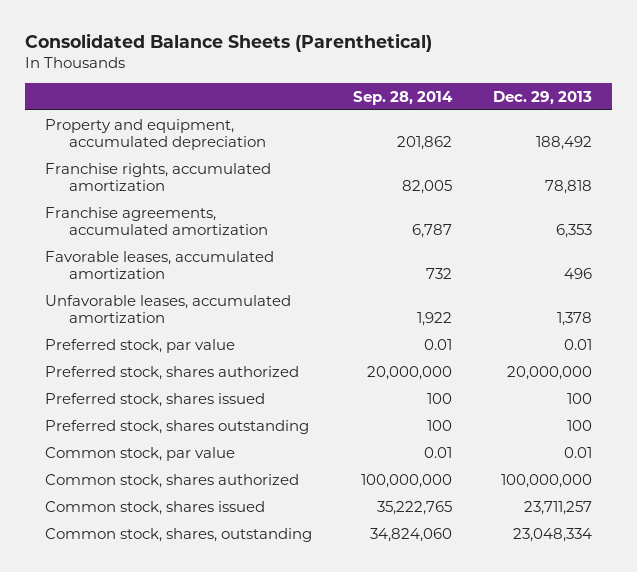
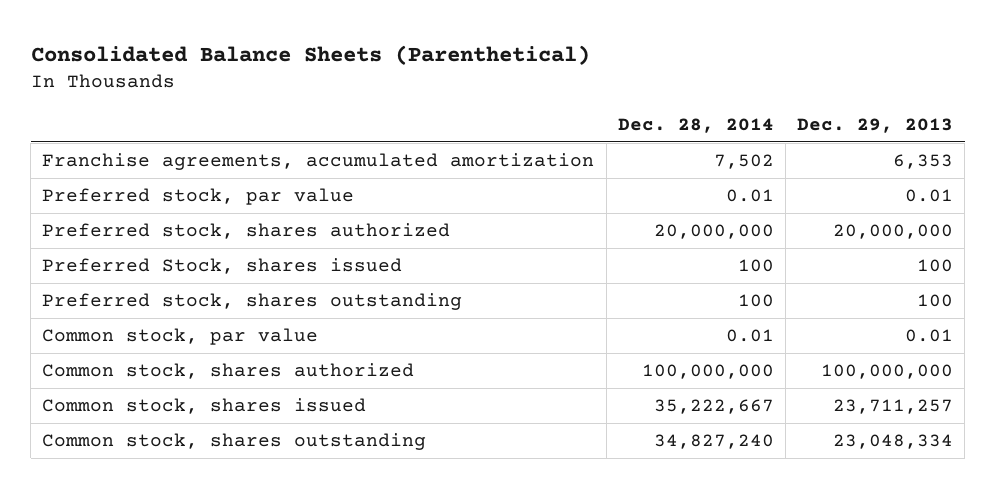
[352,90,453,105] Sep. 28, 2014 -> none
none -> [617,117,774,133] Dec. 28, 2014
[45,118,266,150] Property and equipment, accumulated depreciation -> none
[45,162,272,191] Franchise rights, accumulated amortization -> none
[45,250,275,279] Favorable leases, accumulated amortization -> none
[45,294,292,323] Unfavorable leases, accumulated amortization -> none
[45,392,266,407] Preferred stock, shares issued -> [42,258,403,275] Preferred Stock, shares issued
[45,527,313,542] Common stock, shares, outstanding -> [42,433,427,451] Common stock, shares outstanding

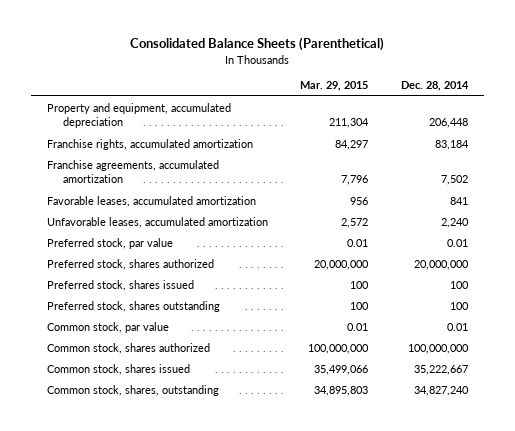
[796,117,953,133] Dec. 29, 2013 -> none
none -> [300,81,369,92] Mar. 29, 2015
none -> [47,102,232,129] Property and equipment, accumulated depreciation
none -> [47,138,254,150] Franchise rights, accumulated amortization
none -> [47,195,257,207] Favorable leases, accumulated amortization
none -> [47,216,269,228] Unfavorable leases, accumulated amortization
[42,258,403,275] Preferred Stock, shares issued -> [47,279,195,291] Preferred stock, shares issued
[42,433,427,451] Common stock, shares outstanding -> [47,384,220,396] Common stock, shares, outstanding

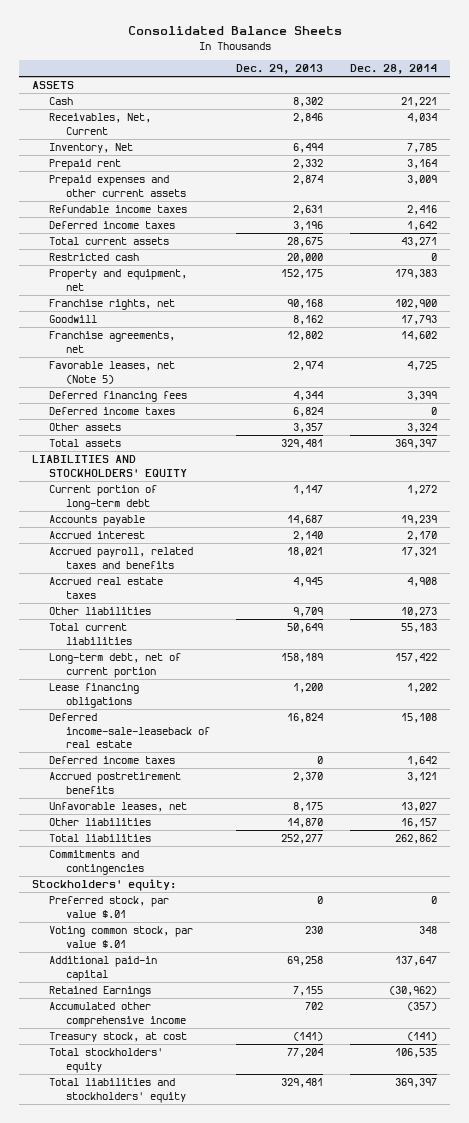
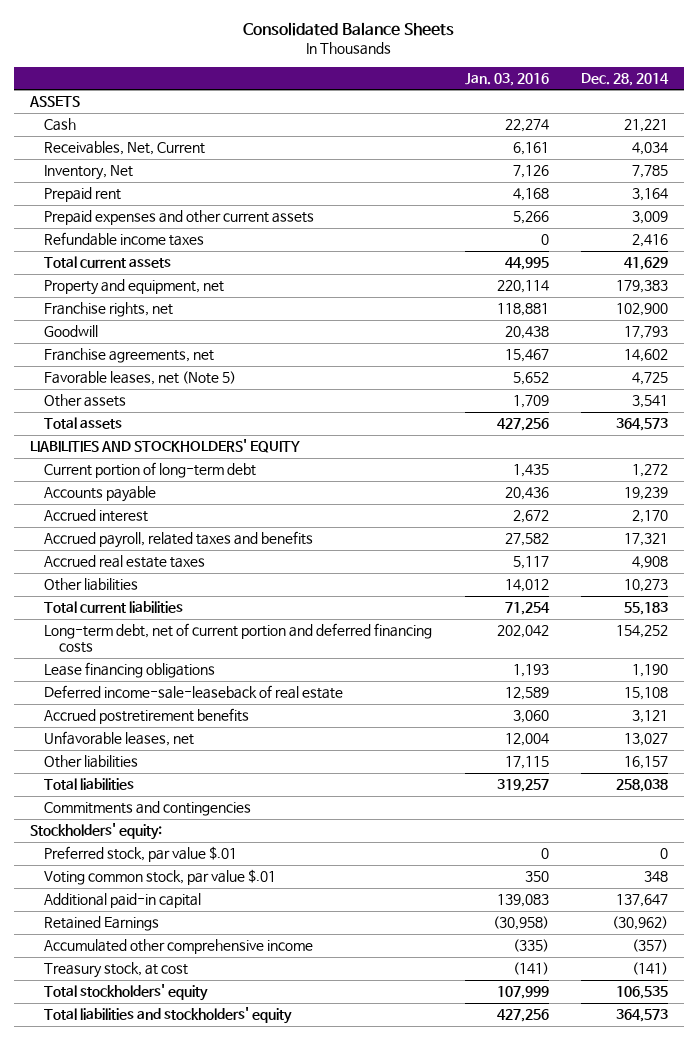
[236,64,324,75] Dec. 29, 2013 -> none
none -> [464,72,549,86] Jan. 03, 2016
[49,221,176,230] Deferred income taxes -> none
[49,253,140,262] Restricted cash -> none
[400,237,437,248] 43,271 -> [624,257,669,271] 41,629
[49,391,188,403] Deferred financing fees -> none
[49,407,176,416] Deferred income taxes -> none
[406,423,437,434] 3,324 -> [632,395,669,409] 3,541
[394,439,437,450] 369,397 -> [616,418,669,432] 364,573
[49,653,182,678] Long-term debt, net of current portion -> [44,623,433,654] Long-term debt, net of current portion and deferred financing costs
[394,653,437,664] 157,422 -> [616,625,669,639] 154,252
[406,683,437,694] 1,202 -> [632,664,669,678] 1,190
[49,756,176,765] Deferred income taxes -> none
[394,834,437,845] 262,862 -> [616,779,669,793] 258,038
[394,1078,437,1089] 369,397 -> [616,1009,669,1023] 364,573

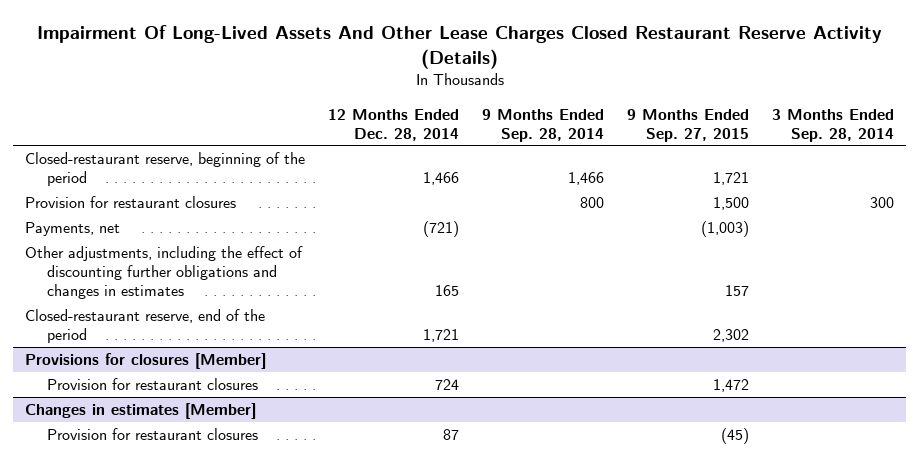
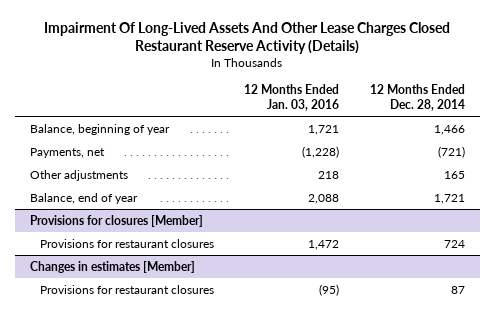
[482,108,605,142] 9 Months Ended Sep. 28, 2014 -> none
[627,108,750,142] 9 Months Ended Sep. 27, 2015 -> none
[772,108,895,142] 3 Months Ended Sep. 28, 2014 -> none
none -> [244,83,340,111] 12 Months Ended Jan. 03, 2016
[24,196,236,209] Provision for restaurant closures -> none
[24,152,305,187] Closed-restaurant reserve, beginning of the period -> [29,123,170,135] Balance, beginning of year
[24,246,303,299] Other adjustments, including the effect of discounting further obligations and changes in estimates -> [29,169,128,181] Other adjustments
[24,309,265,344] Closed-restaurant reserve, end of the period -> [29,192,138,204] Balance, end of year
[46,378,258,391] Provision for restaurant closures -> [40,238,215,248] Provisions for restaurant closures
[46,428,258,441] Provision for restaurant closures -> [40,284,215,294] Provisions for restaurant closures

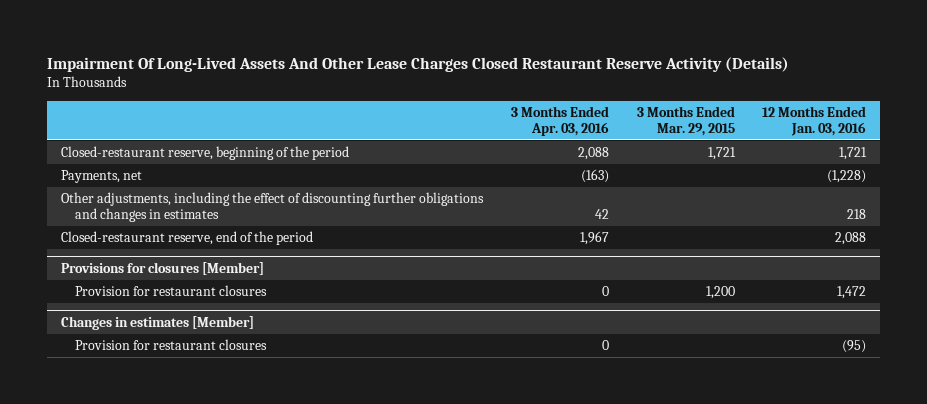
[369,83,465,111] 12 Months Ended Dec. 28, 2014 -> none
none -> [510,105,609,136] 3 Months Ended Apr. 03, 2016
none -> [636,105,735,136] 3 Months Ended Mar. 29, 2015
[29,123,170,135] Balance, beginning of year -> [61,146,350,161] Closed-restaurant reserve, beginning of the period
[29,169,128,181] Other adjustments -> [61,192,485,223] Other adjustments, including the effect of discounting further obligations and changes in estimates
[29,192,138,204] Balance, end of year -> [61,231,314,246] Closed-restaurant reserve, end of the period
[40,238,215,248] Provisions for restaurant closures -> [74,285,267,297] Provision for restaurant closures
[40,284,215,294] Provisions for restaurant closures -> [74,339,267,351] Provision for restaurant closures

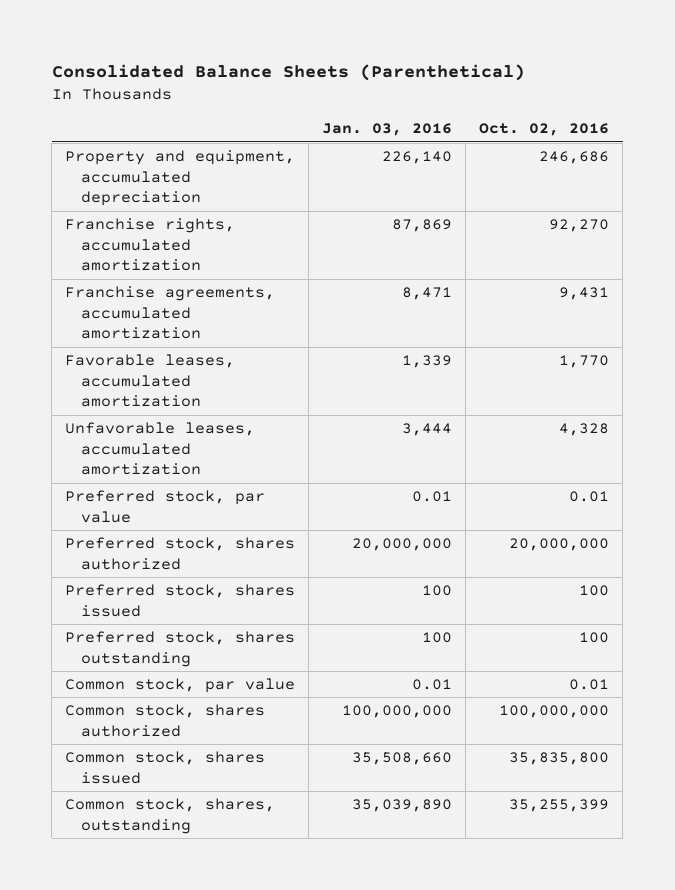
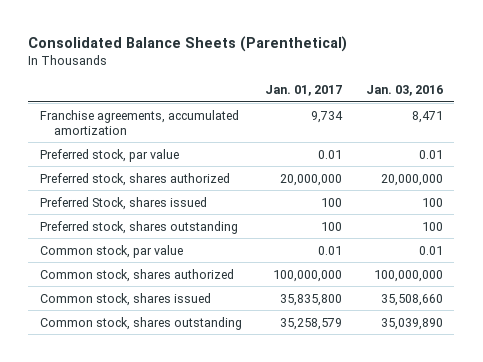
[479,123,610,137] Oct. 02, 2016 -> none
none -> [265,85,343,97] Jan. 01, 2017
[65,149,296,207] Property and equipment, accumulated depreciation -> none
[65,217,236,272] Franchise rights, accumulated amortization -> none
[65,353,236,408] Favorable leases, accumulated amortization -> none
[65,421,256,476] Unfavorable leases, accumulated amortization -> none
[65,583,296,617] Preferred stock, shares issued -> [40,196,208,210] Preferred Stock, shares issued
[65,797,276,834] Common stock, shares, outstanding -> [40,316,243,330] Common stock, shares outstanding

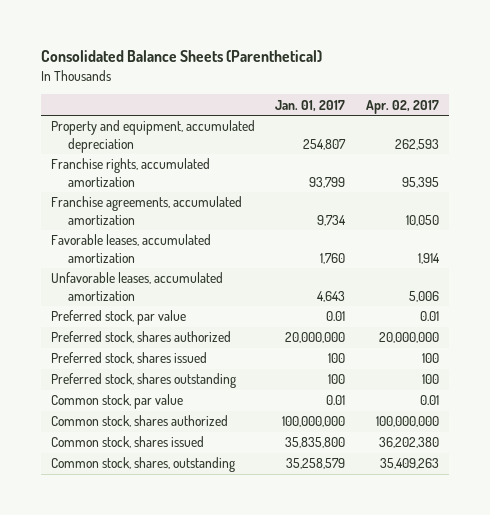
[365,85,443,97] Jan. 03, 2016 -> none
none -> [365,99,439,114] Apr. 02, 2017
none -> [51,120,256,153] Property and equipment, accumulated depreciation
none -> [51,158,211,187] Franchise rights, accumulated amortization
none -> [51,234,212,263] Favorable leases, accumulated amortization
none -> [51,272,224,301] Unfavorable leases, accumulated amortization
[40,196,208,210] Preferred Stock, shares issued -> [51,352,208,365] Preferred stock, shares issued
[40,316,243,330] Common stock, shares outstanding -> [51,457,236,473] Common stock, shares, outstanding

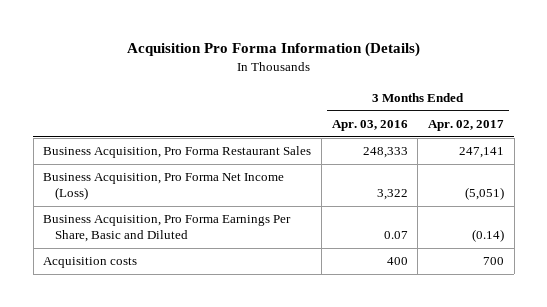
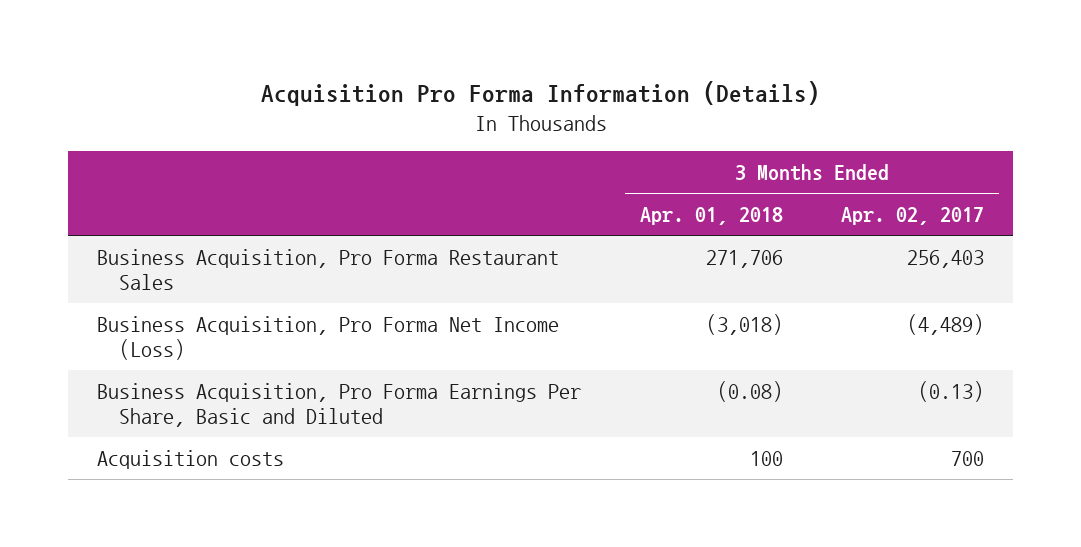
[331,119,408,131] Apr. 03, 2016 -> none
none -> [639,207,783,226] Apr. 01, 2018
[459,147,505,159] 247,141 -> [907,249,985,268] 256,403
[465,187,505,201] (5,051) -> [907,313,985,335] (4,489)
[472,229,505,243] (0.14) -> [918,380,985,402] (0.13)

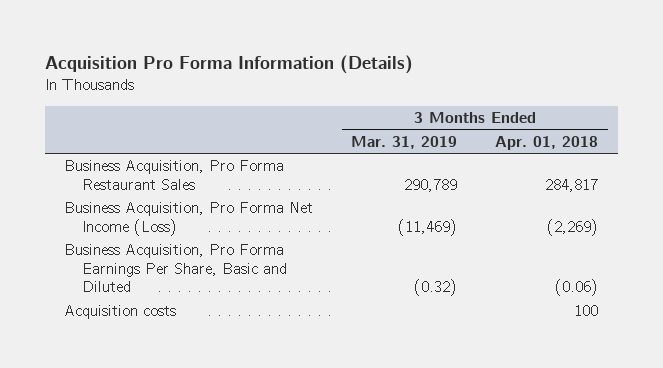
[841,207,985,226] Apr. 02, 2017 -> none
none -> [351,135,458,149] Mar. 31, 2019
[705,249,783,268] 271,706 -> [545,178,599,192] 284,817
[705,313,783,335] (3,018) -> [547,218,599,236] (2,269)
[716,380,783,402] (0.08) -> [555,279,599,297] (0.06)

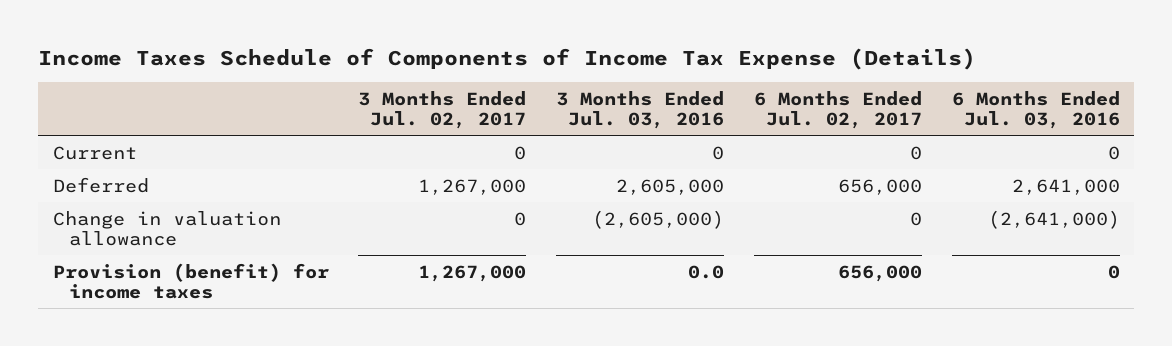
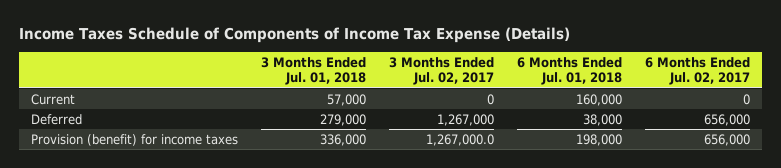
[556,90,725,130] 3 Months Ended Jul. 03, 2016 -> none
[951,90,1120,130] 6 Months Ended Jul. 03, 2016 -> none
none -> [260,56,366,86] 3 Months Ended Jul. 01, 2018
none -> [517,56,623,86] 6 Months Ended Jul. 01, 2018
[52,210,281,246] Change in valuation allowance -> none
[418,264,527,282] 1,267,000 -> [426,133,495,146] 1,267,000.0

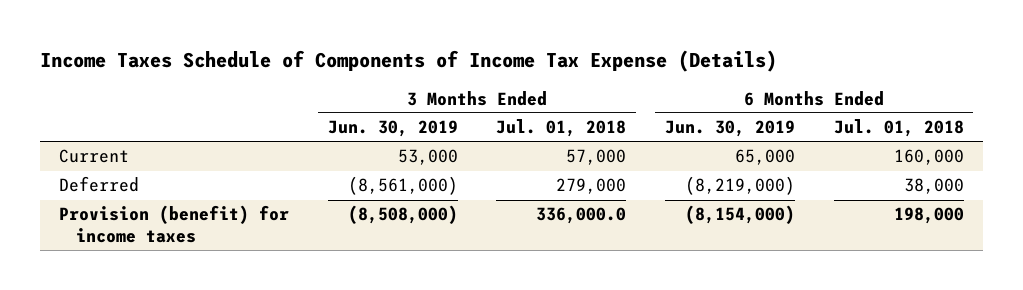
[389,56,495,86] 3 Months Ended Jul. 02, 2017 -> none
[645,56,751,86] 6 Months Ended Jul. 02, 2017 -> none
none -> [327,120,458,138] Jun. 30, 2019
none -> [665,120,796,138] Jun. 30, 2019
[319,133,366,146] 336,000 -> [536,207,627,225] 336,000.0

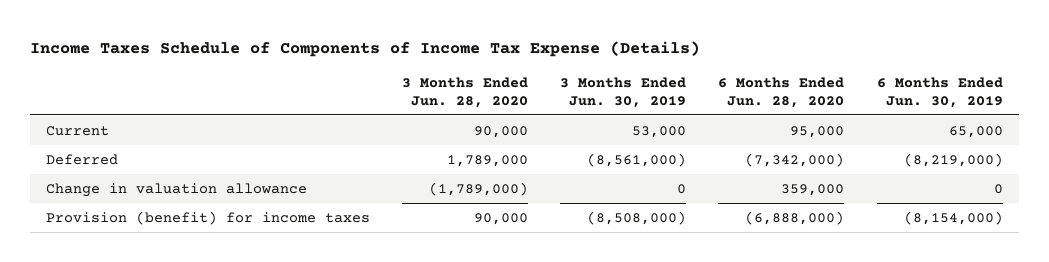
[496,119,627,138] Jul. 01, 2018 -> none
[833,119,964,138] Jul. 01, 2018 -> none
none -> [402,76,529,108] 3 Months Ended Jun. 28, 2020
none -> [718,76,845,108] 6 Months Ended Jun. 28, 2020
none -> [46,182,308,197] Change in valuation allowance

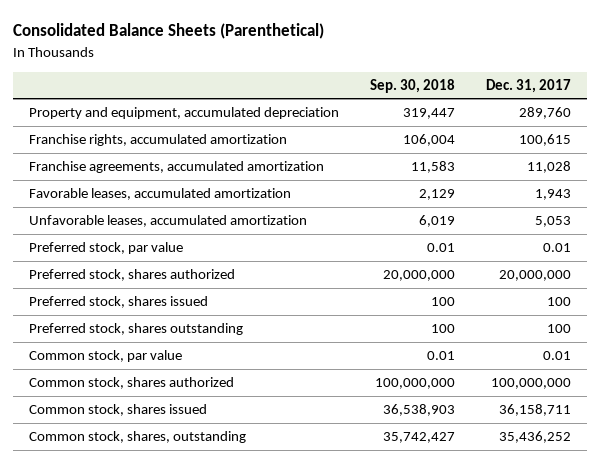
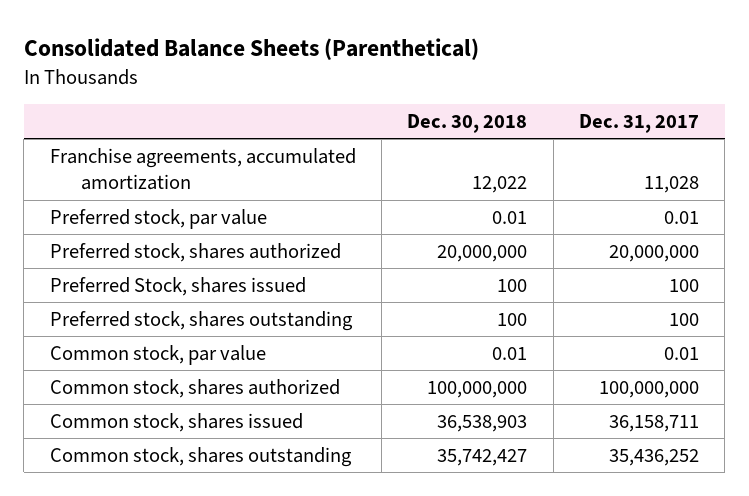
[369,78,455,93] Sep. 30, 2018 -> none
none -> [407,114,528,134] Dec. 30, 2018
[28,107,339,120] Property and equipment, accumulated depreciation -> none
[28,134,287,147] Franchise rights, accumulated amortization -> none
[28,188,291,201] Favorable leases, accumulated amortization -> none
[28,215,307,228] Unfavorable leases, accumulated amortization -> none
[28,296,208,309] Preferred stock, shares issued -> [49,276,306,296] Preferred Stock, shares issued
[28,431,246,444] Common stock, shares, outstanding -> [49,446,352,467] Common stock, shares outstanding

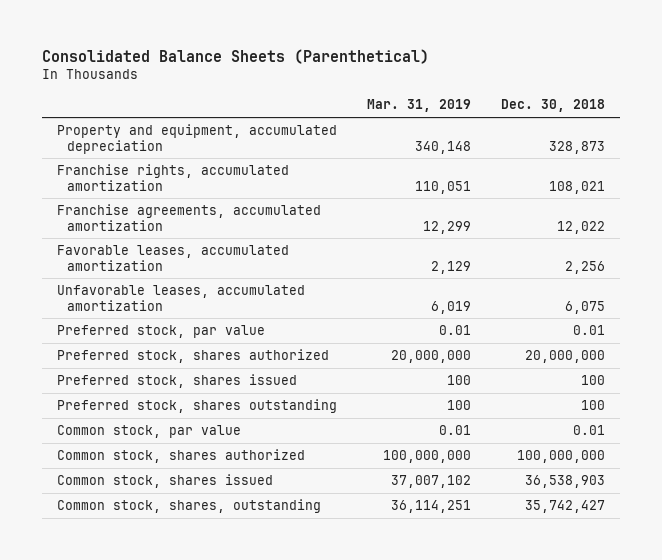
[579,114,700,134] Dec. 31, 2017 -> none
none -> [367,99,472,113] Mar. 31, 2019
none -> [56,124,337,154] Property and equipment, accumulated depreciation
none -> [56,164,289,191] Franchise rights, accumulated amortization
none -> [56,245,289,271] Favorable leases, accumulated amortization
none -> [56,285,305,311] Unfavorable leases, accumulated amortization
[49,276,306,296] Preferred Stock, shares issued -> [56,374,297,389] Preferred stock, shares issued
[49,446,352,467] Common stock, shares outstanding -> [56,499,321,514] Common stock, shares, outstanding

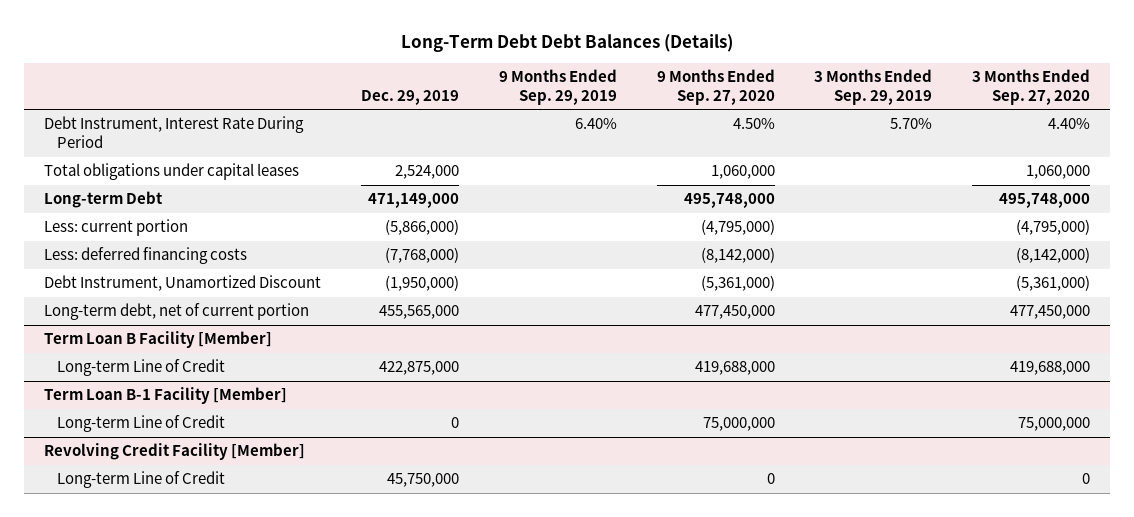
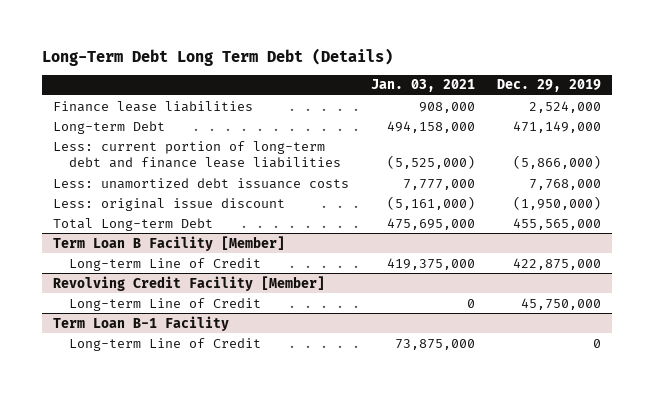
[401,33,734,52] Long-Term Debt Debt Balances (Details) -> [41,47,393,66] Long-Term Debt Long Term Debt (Details)
[498,68,617,105] 9 Months Ended Sep. 29, 2019 -> none
[656,68,775,105] 9 Months Ended Sep. 27, 2020 -> none
[814,68,933,105] 3 Months Ended Sep. 29, 2019 -> none
[972,68,1091,105] 3 Months Ended Sep. 27, 2020 -> none
none -> [370,79,475,93] Jan. 03, 2021
[44,116,305,149] Debt Instrument, Interest Rate During Period -> none
[44,163,300,181] Total obligations under capital leases -> [52,100,253,112] Finance lease liabilities
[44,219,189,237] Less: current portion -> [52,140,342,169] Less: current portion of long-term debt and finance lease liabilities
[44,247,248,265] Less: deferred financing costs -> [52,177,349,189] Less: unamortized debt issuance costs
[384,247,459,264] (7,768,000) -> [528,178,601,190] 7,768,000
[44,275,322,292] Debt Instrument, Unamortized Discount -> [52,197,285,211] Less: original issue discount
[44,303,310,321] Long-term debt, net of current portion -> [52,217,213,231] Total Long-term Debt
[44,387,288,405] Term Loan B-1 Facility [Member] -> none
[57,415,226,433] Long-term Line of Credit -> none
none -> [52,315,229,331] Term Loan B-1 Facility
none -> [69,337,262,351] Long-term Line of Credit

